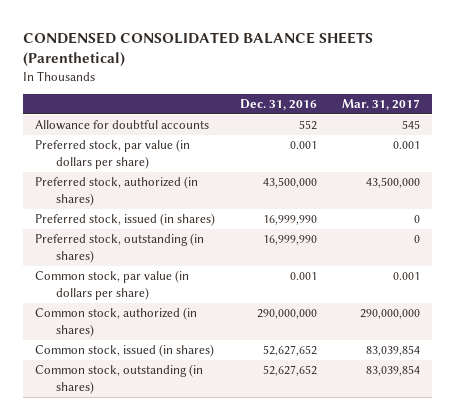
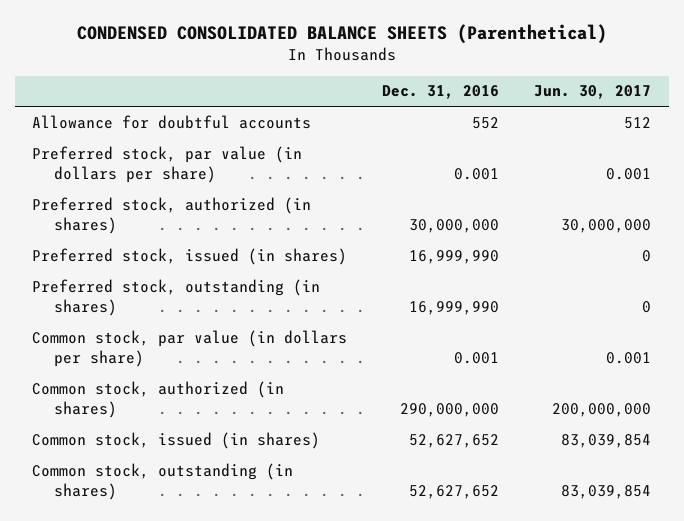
[341,99,420,111] Mar. 31, 2017 -> none
none -> [534,85,652,100] Jun. 30, 2017
[262,177,317,189] 43,500,000 -> [409,218,500,233] 30,000,000

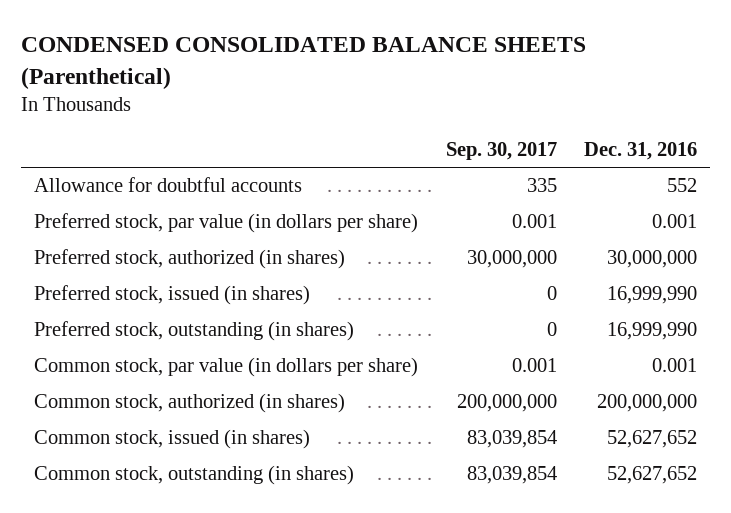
[534,85,652,100] Jun. 30, 2017 -> none
none -> [445,141,557,160] Sep. 30, 2017
[400,402,500,417] 290,000,000 -> [596,394,697,413] 200,000,000

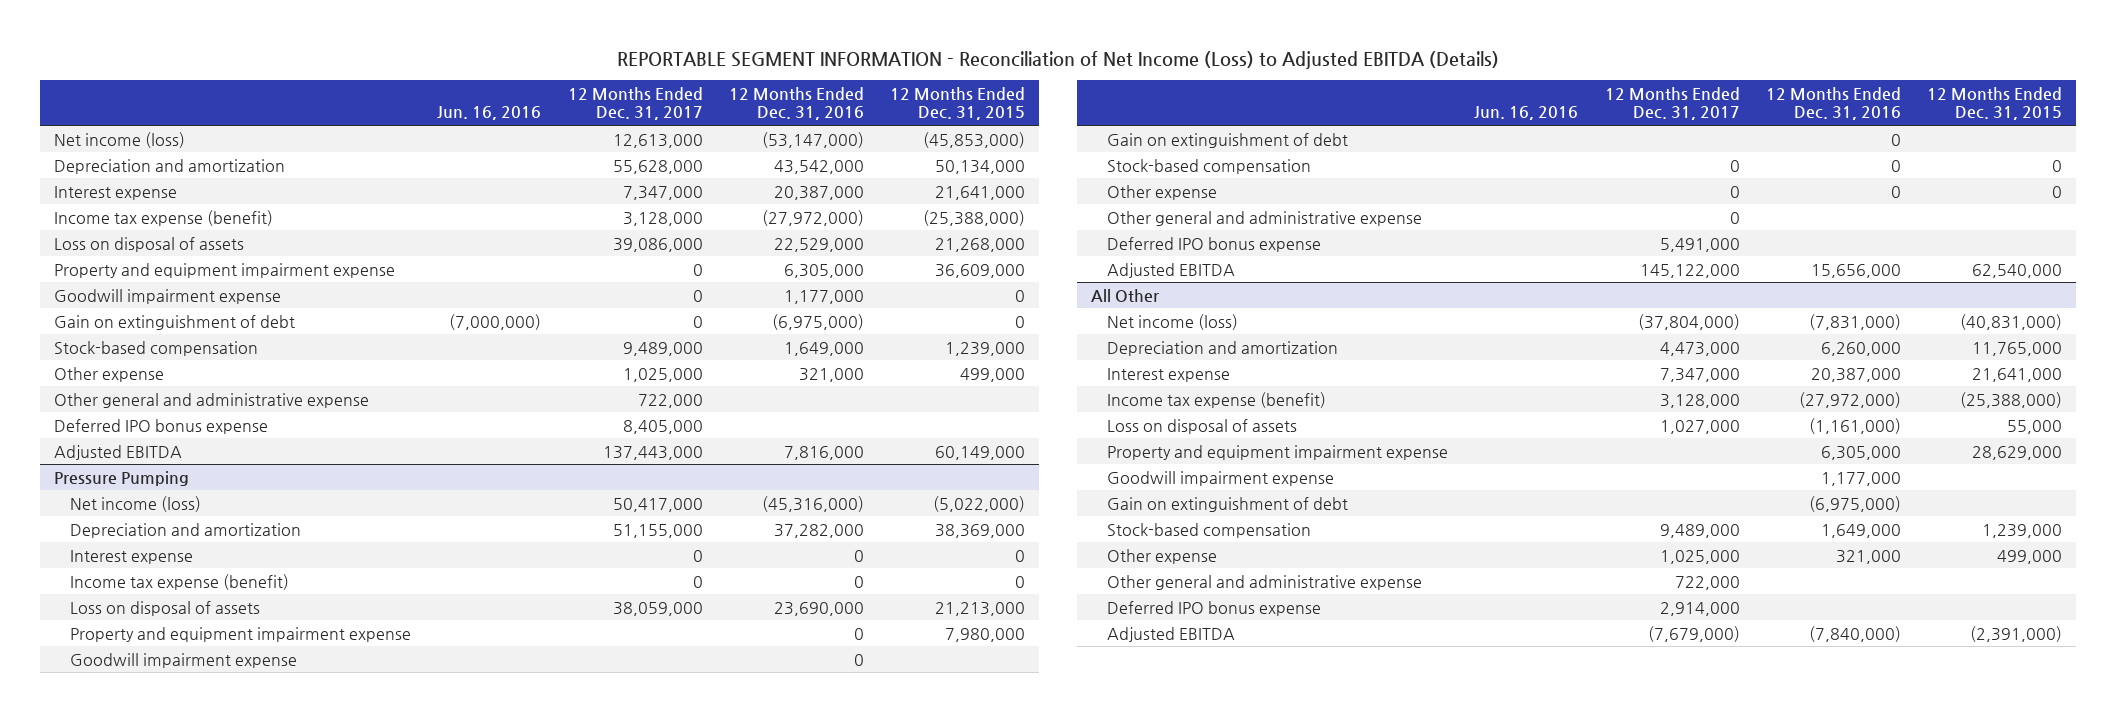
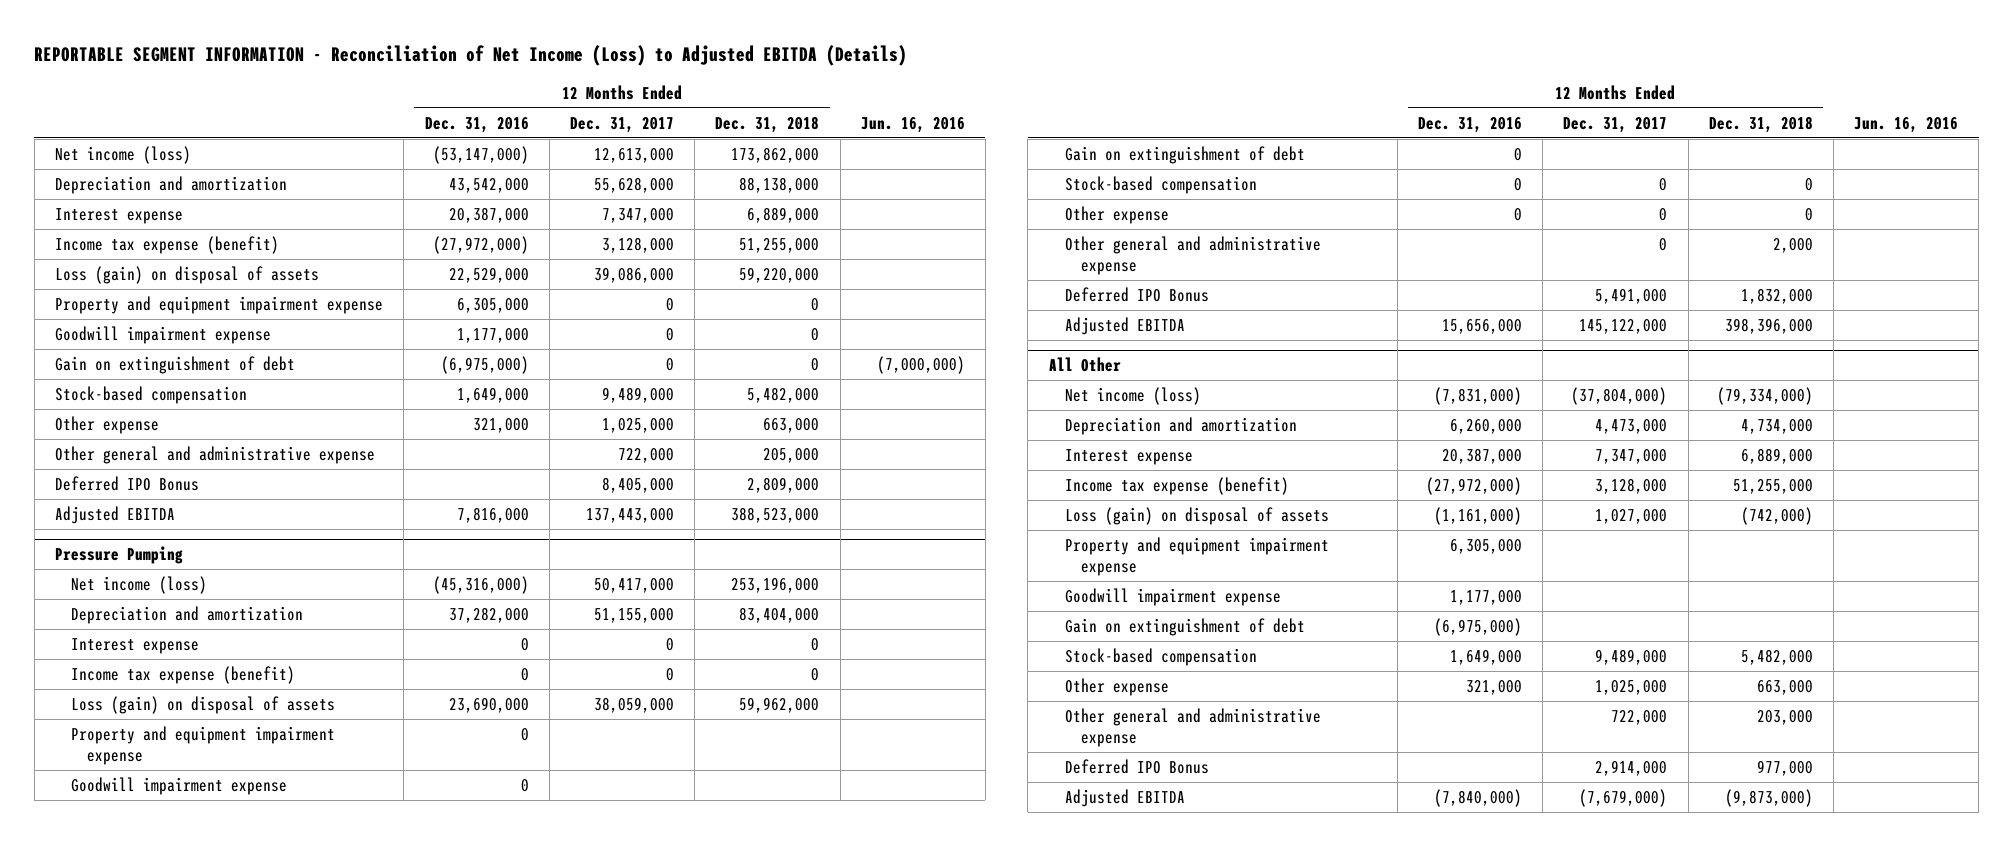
[890,86,1026,121] 12 Months Ended Dec. 31, 2015 -> none
none -> [715,115,820,133] Dec. 31, 2018
[53,236,244,252] Loss on disposal of assets -> [55,265,320,284] Loss (gain) on disposal of assets
[53,418,268,434] Deferred IPO bonus expense -> [55,475,200,491] Deferred IPO Bonus
[69,600,260,616] Loss on disposal of assets -> [71,695,336,714] Loss (gain) on disposal of assets
[1106,236,1321,252] Deferred IPO bonus expense -> [1064,286,1209,302] Deferred IPO Bonus
[1106,418,1297,434] Loss on disposal of assets -> [1064,506,1329,525] Loss (gain) on disposal of assets
[1106,600,1321,616] Deferred IPO bonus expense -> [1064,758,1209,774] Deferred IPO Bonus

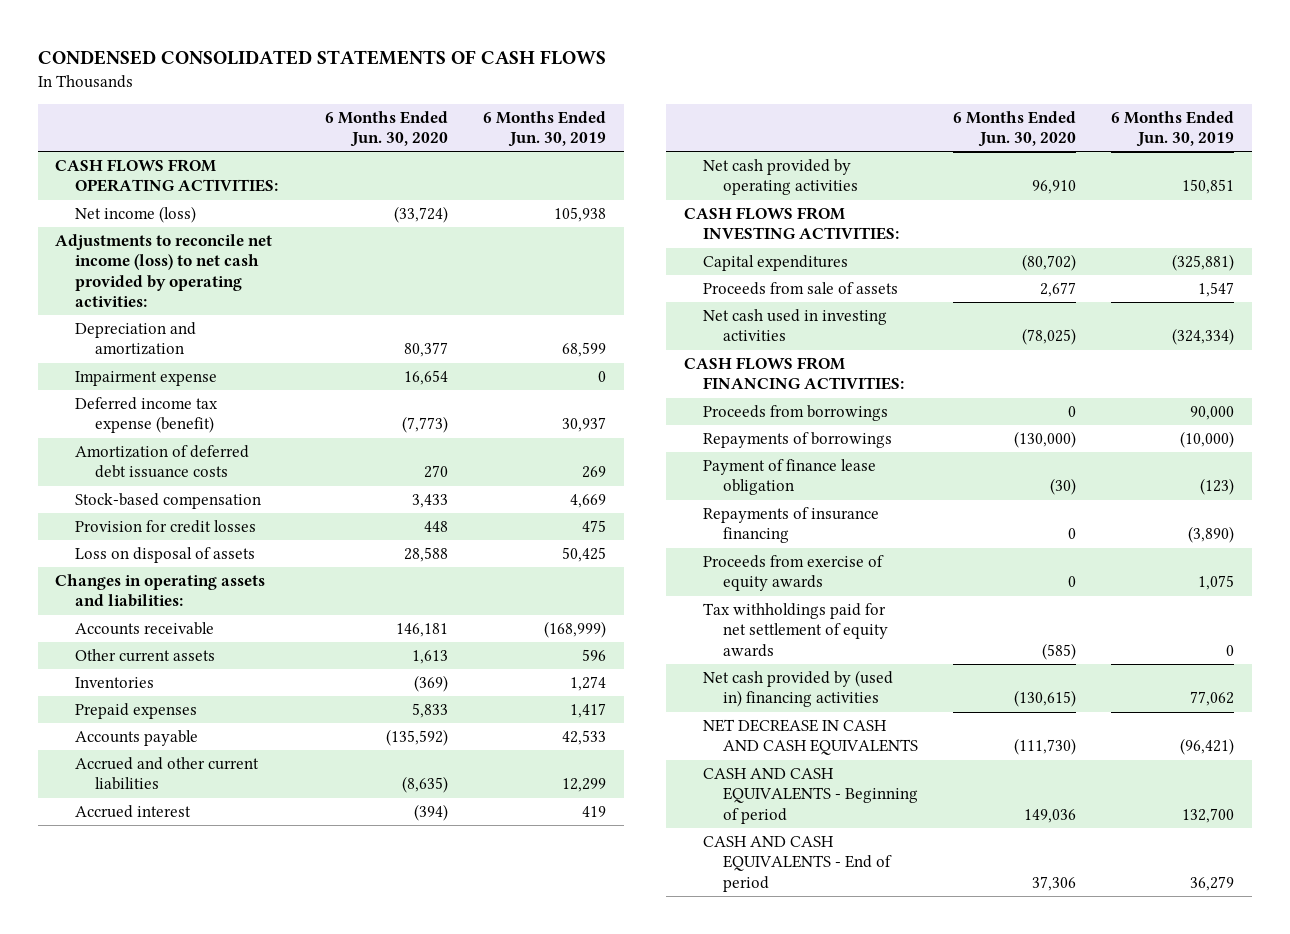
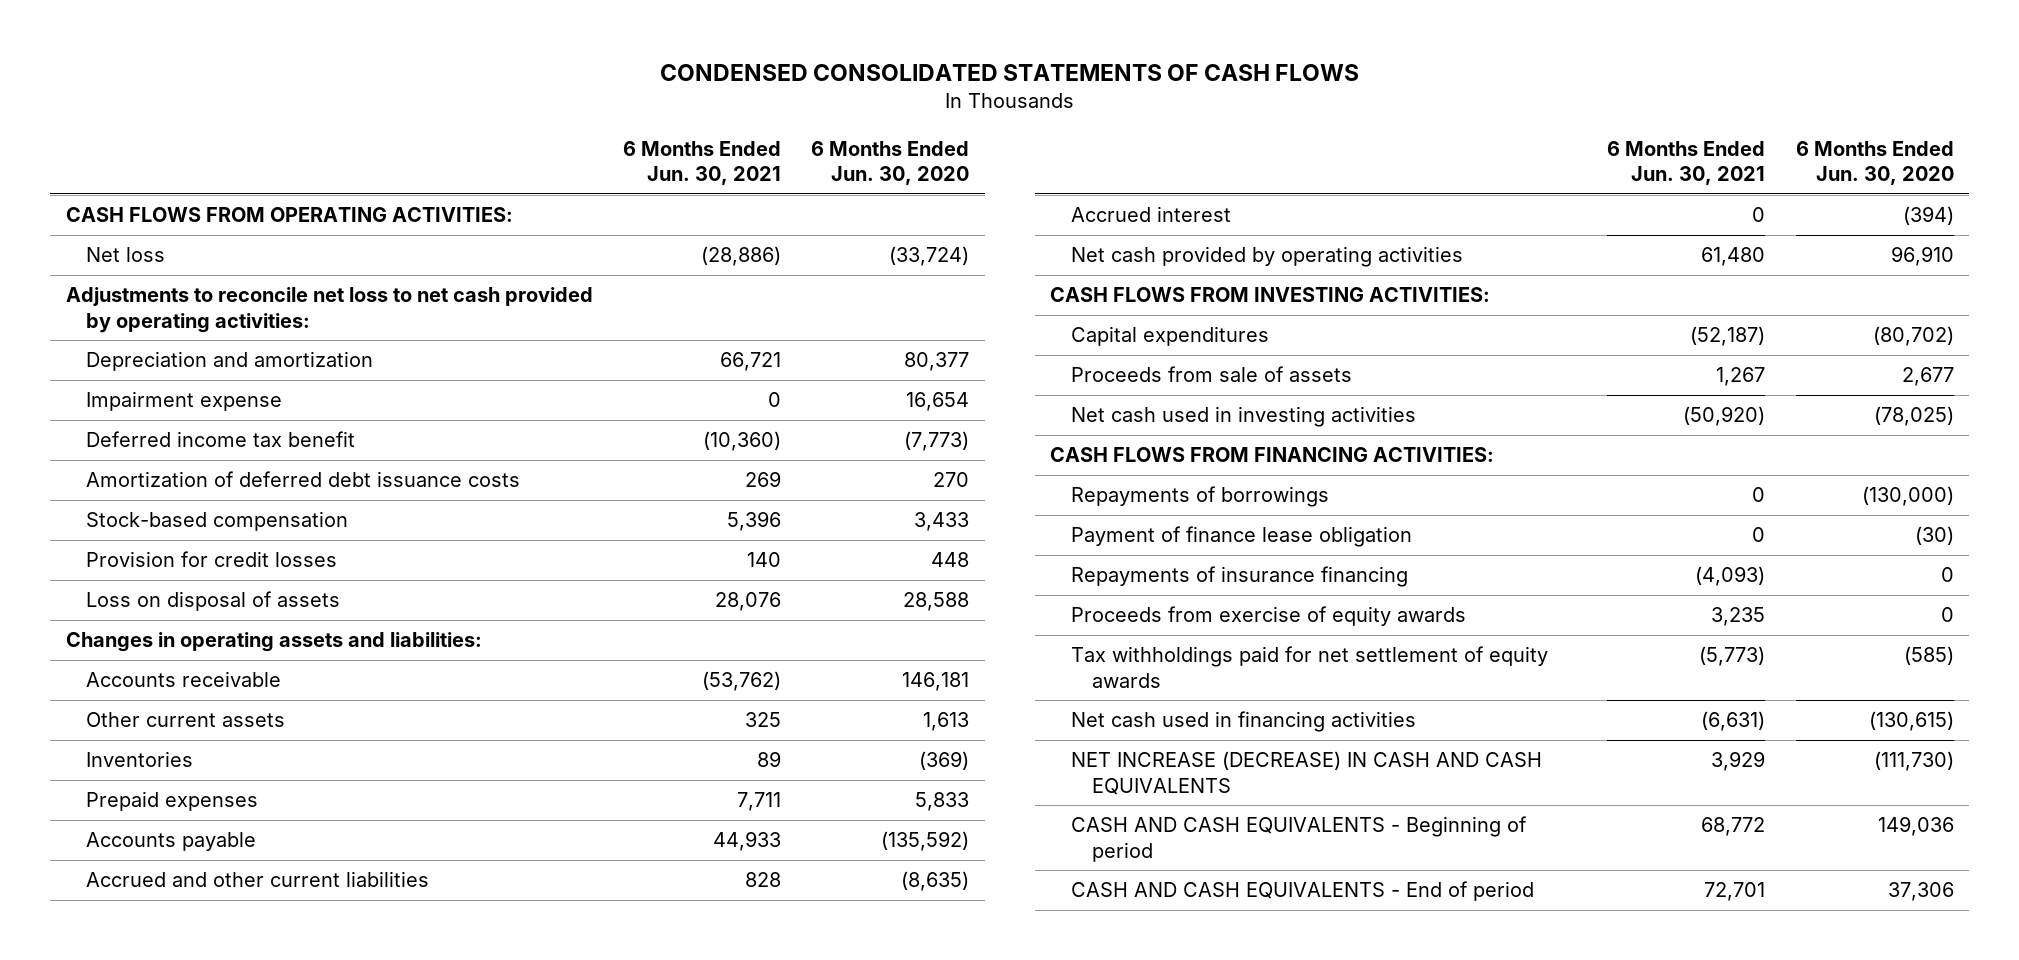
[483,110,607,148] 6 Months Ended Jun. 30, 2019 -> none
none -> [622,140,781,186] 6 Months Ended Jun. 30, 2021
[75,206,197,224] Net income (loss) -> [86,247,166,263] Net loss
[55,234,273,308] Adjustments to reconcile net income (loss) to net cash provided by operating activities: -> [65,287,593,333] Adjustments to reconcile net loss to net cash provided by operating activities:
[75,397,219,434] Deferred income tax expense (benefit) -> [86,431,356,448] Deferred income tax benefit
[703,405,889,422] Proceeds from borrowings -> none
[703,670,894,708] Net cash provided by (used in) financing activities -> [1070,711,1416,733] Net cash used in financing activities
[703,719,918,756] NET DECREASE IN CASH AND CASH EQUIVALENTS -> [1070,751,1542,795] NET INCREASE (DECREASE) IN CASH AND CASH EQUIVALENTS

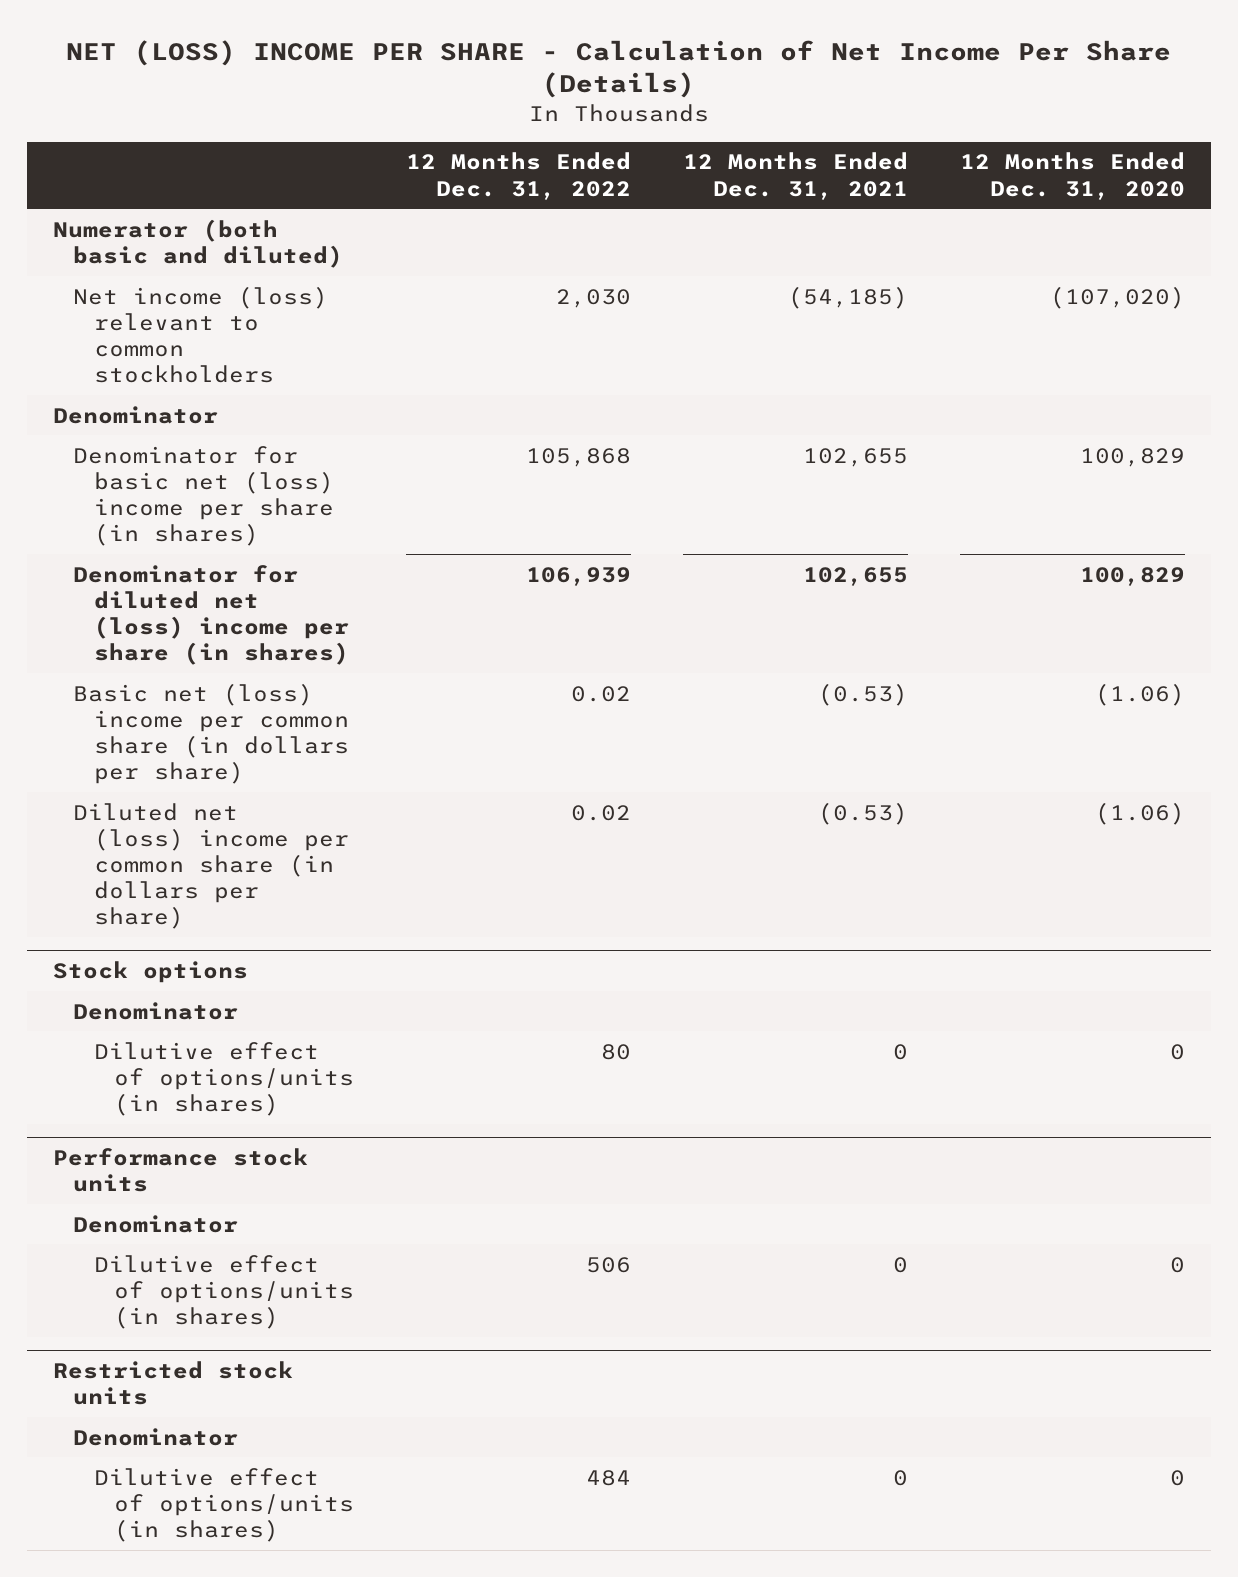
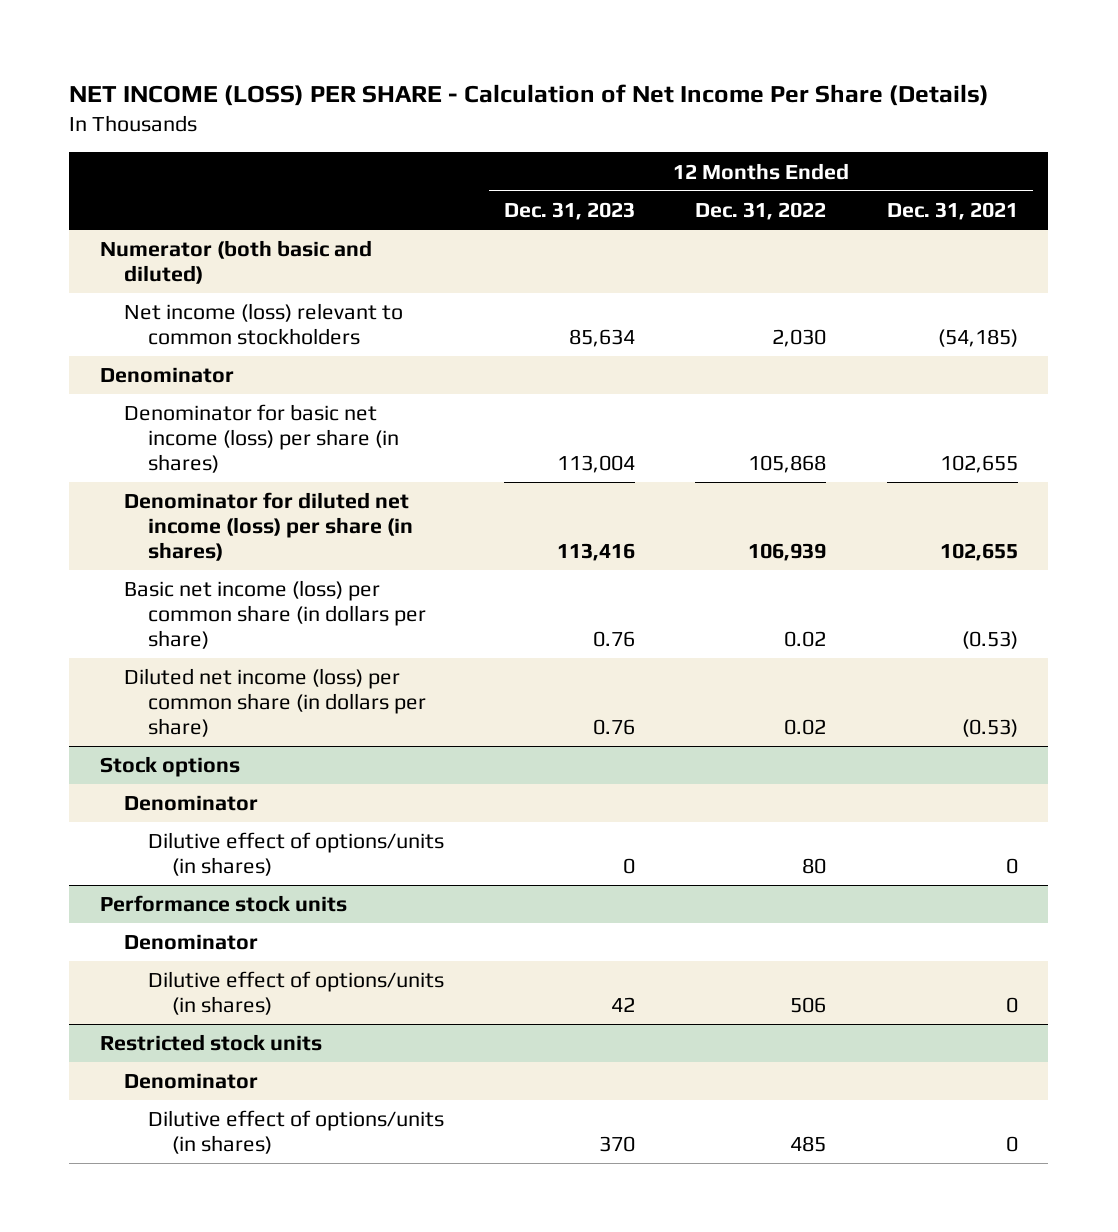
[65,39,1171,99] NET (LOSS) INCOME PER SHARE - Calculation of Net Income Per Share (Details) -> [69,84,990,107] NET INCOME (LOSS) PER SHARE - Calculation of Net Income Per Share (Details)
[959,152,1185,200] 12 Months Ended Dec. 31, 2020 -> none
none -> [504,201,636,220] Dec. 31, 2023
[73,445,334,547] Denominator for basic net (loss) income per share (in shares) -> [123,404,399,474] Denominator for basic net income (loss) per share (in shares)
[73,564,349,666] Denominator for diluted net (loss) income per share (in shares) -> [123,492,413,562] Denominator for diluted net income (loss) per share (in shares)
[73,682,349,785] Basic net (loss) income per common share (in dollars per share) -> [123,580,426,650] Basic net income (loss) per common share (in dollars per share)
[73,802,349,930] Diluted net (loss) income per common share (in dollars per share) -> [123,668,426,738] Diluted net income (loss) per common share (in dollars per share)
[586,1469,632,1486] 484 -> [790,1136,827,1153] 485

